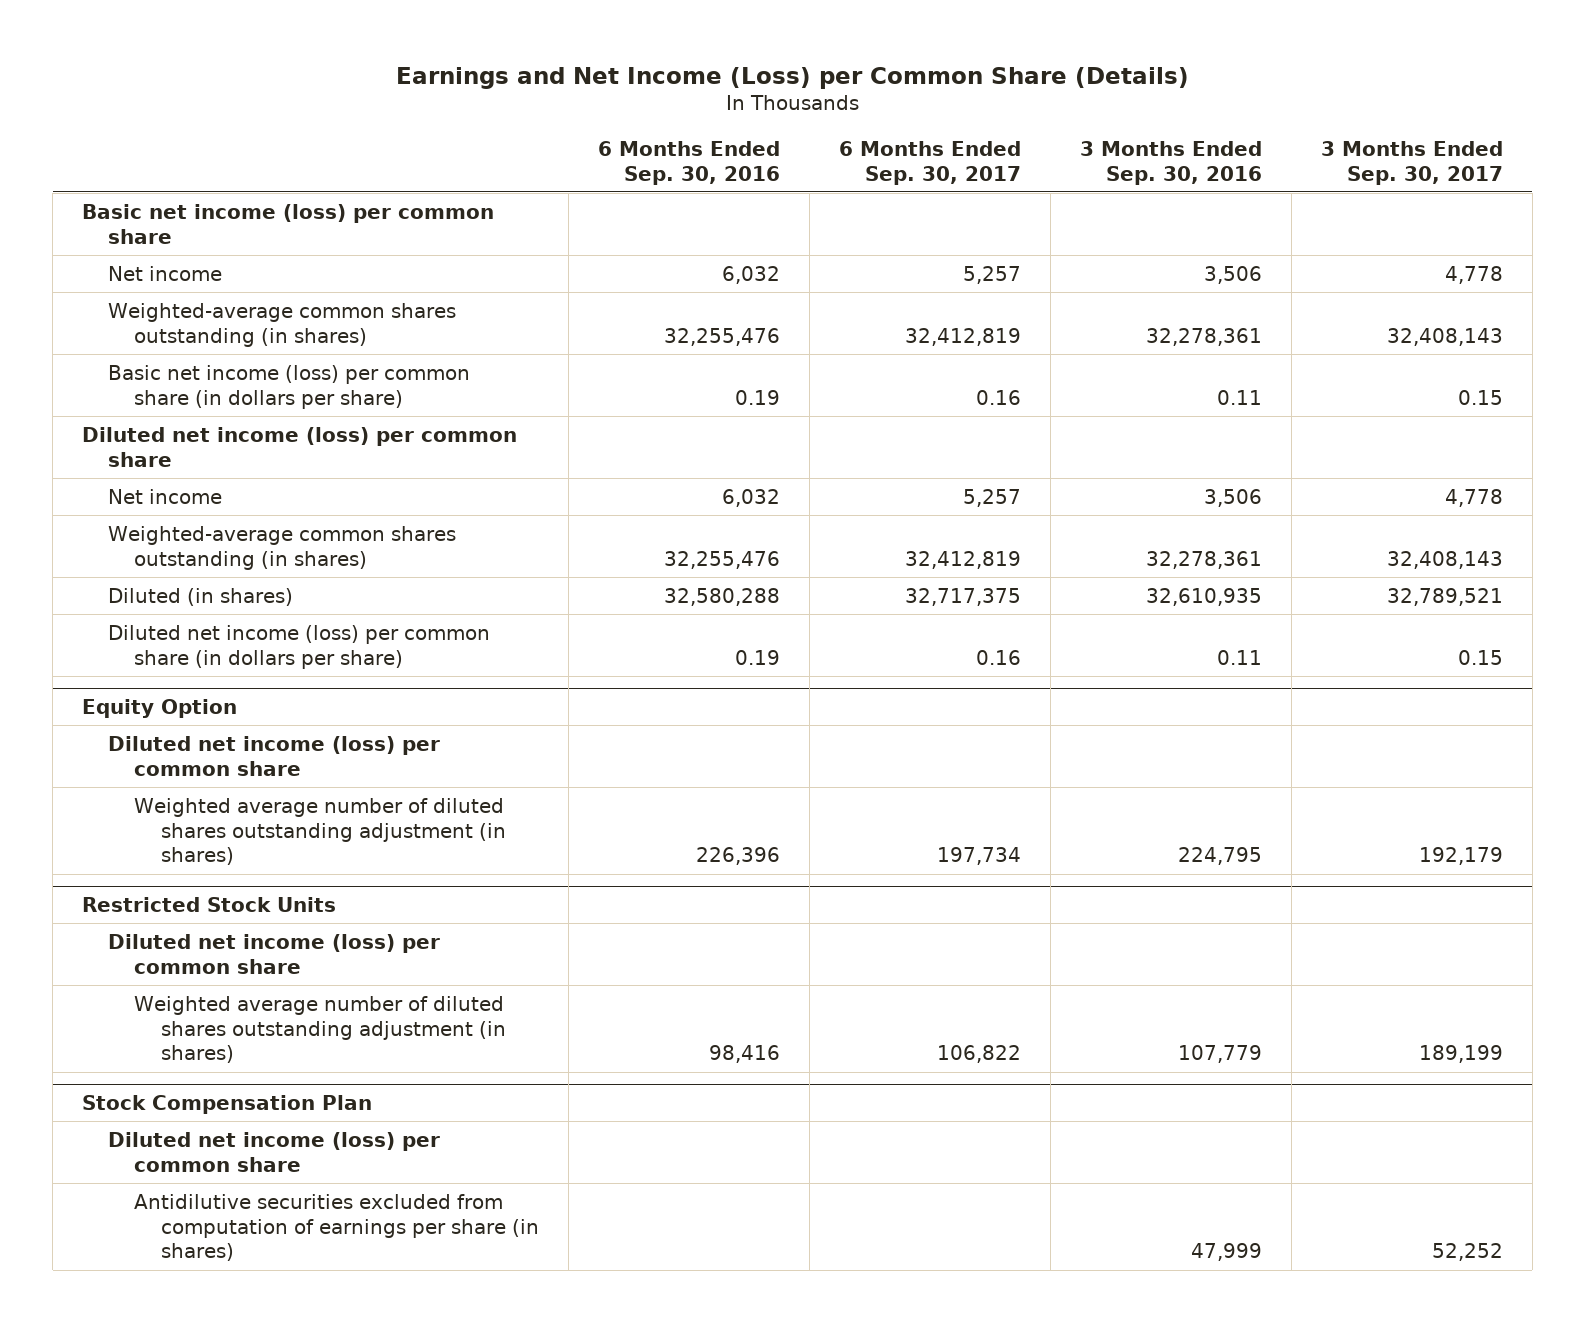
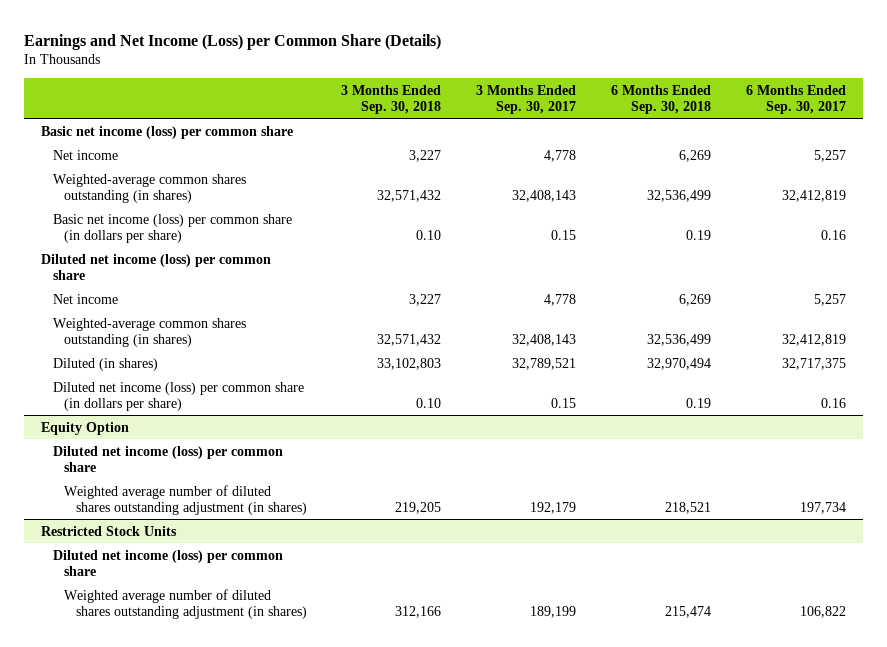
[597,140,780,185] 6 Months Ended Sep. 30, 2016 -> none
[1079,140,1262,185] 3 Months Ended Sep. 30, 2016 -> none
none -> [341,84,442,114] 3 Months Ended Sep. 30, 2018
none -> [610,84,711,114] 6 Months Ended Sep. 30, 2018
[82,1095,373,1115] Stock Compensation Plan -> none
[108,1131,441,1172] Diluted net income (loss) per common share -> none
[134,1193,539,1262] Antidilutive securities excluded from computation of earnings per share (in shares) -> none

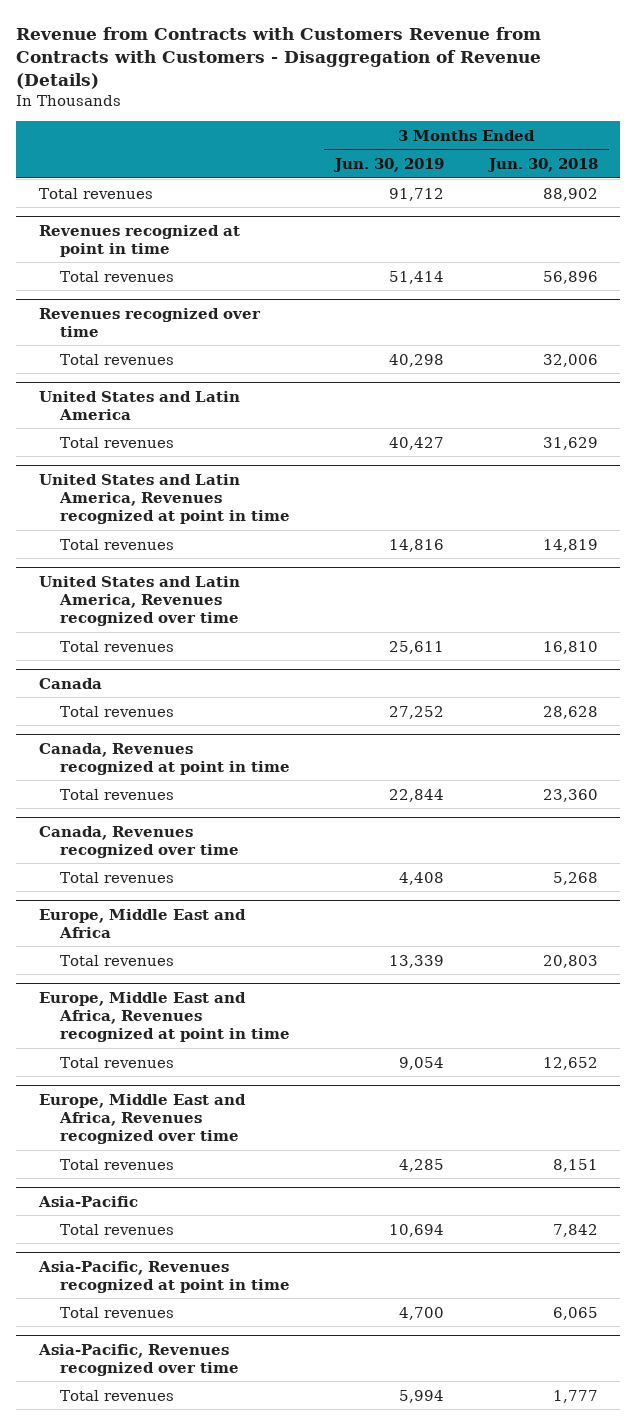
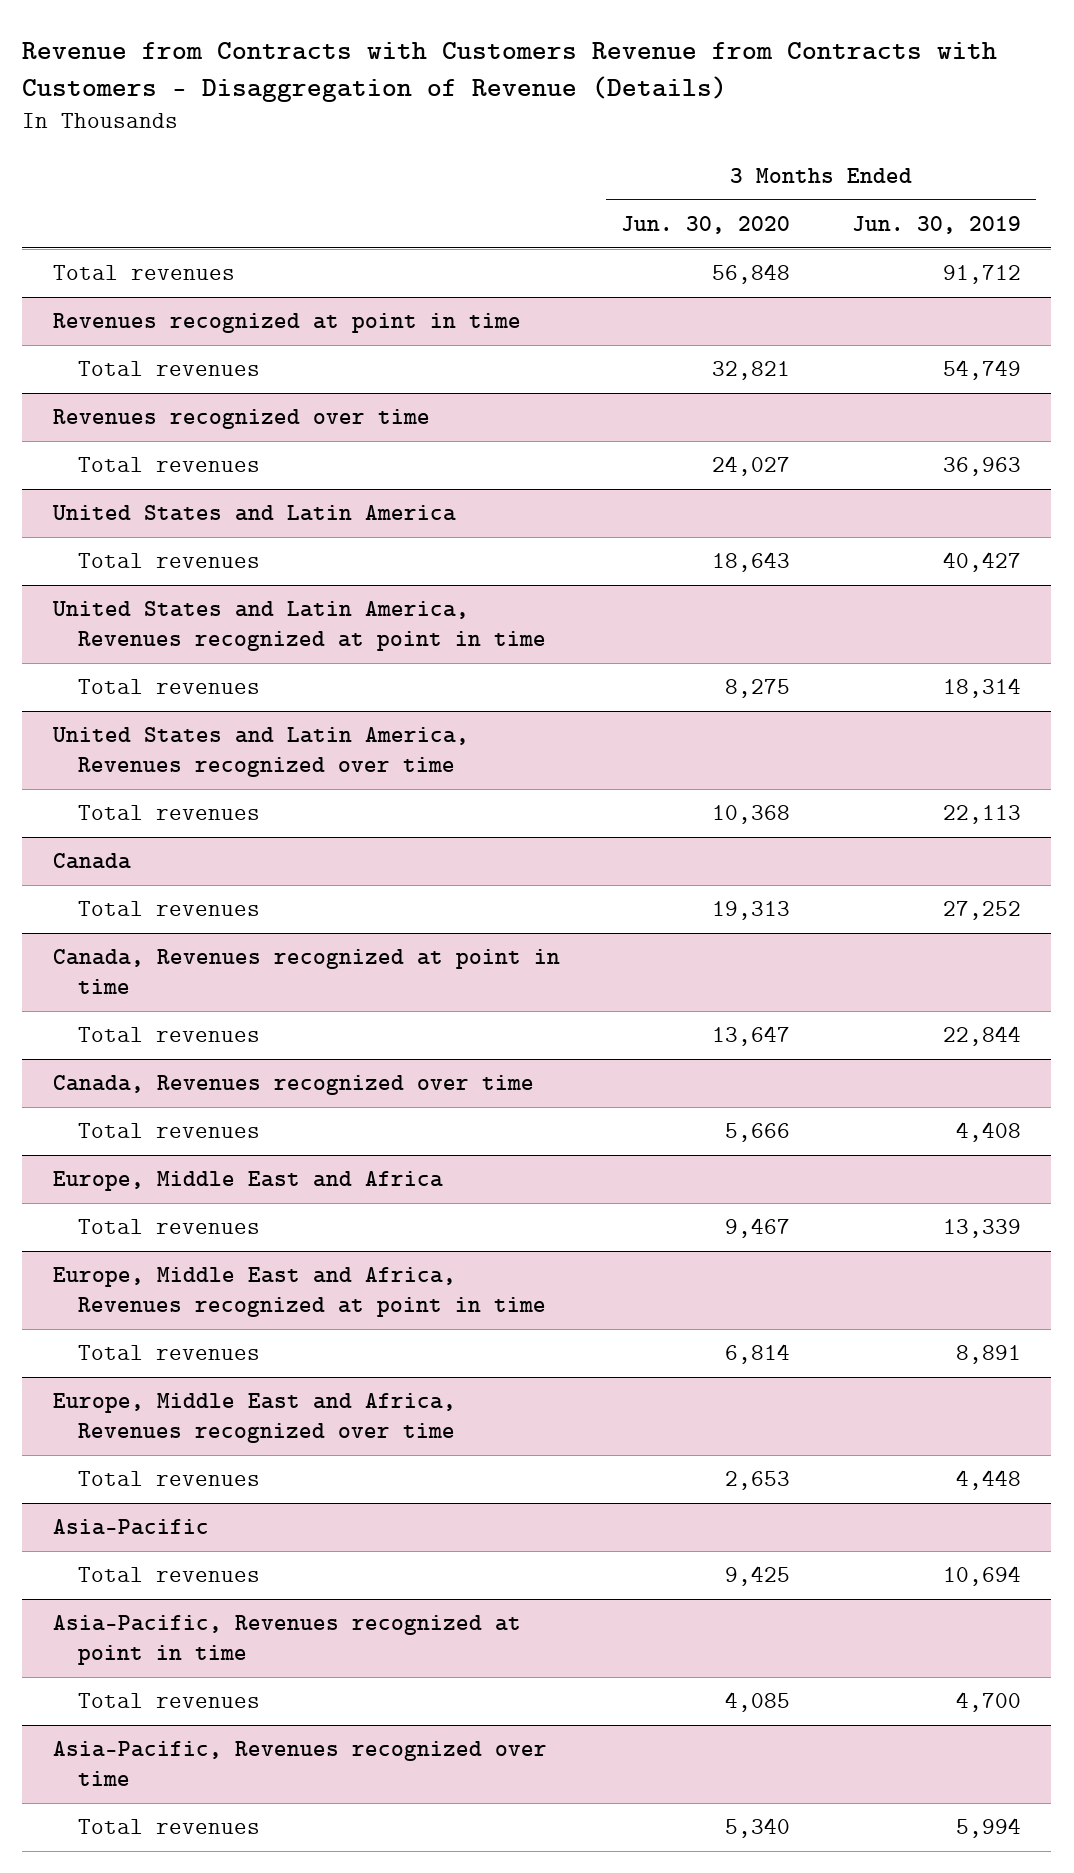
[486,157,598,172] Jun. 30, 2018 -> none
none -> [621,215,791,234] Jun. 30, 2020
[388,270,444,284] 51,414 -> [942,360,1021,381] 54,749
[388,353,444,367] 40,298 -> [942,457,1021,477] 36,963
[388,538,444,552] 14,816 -> [942,678,1021,699] 18,314
[388,640,444,654] 25,611 -> [942,805,1021,825] 22,113
[398,1056,444,1070] 9,054 -> [955,1345,1021,1365] 8,891
[398,1158,444,1172] 4,285 -> [955,1470,1021,1491] 4,448

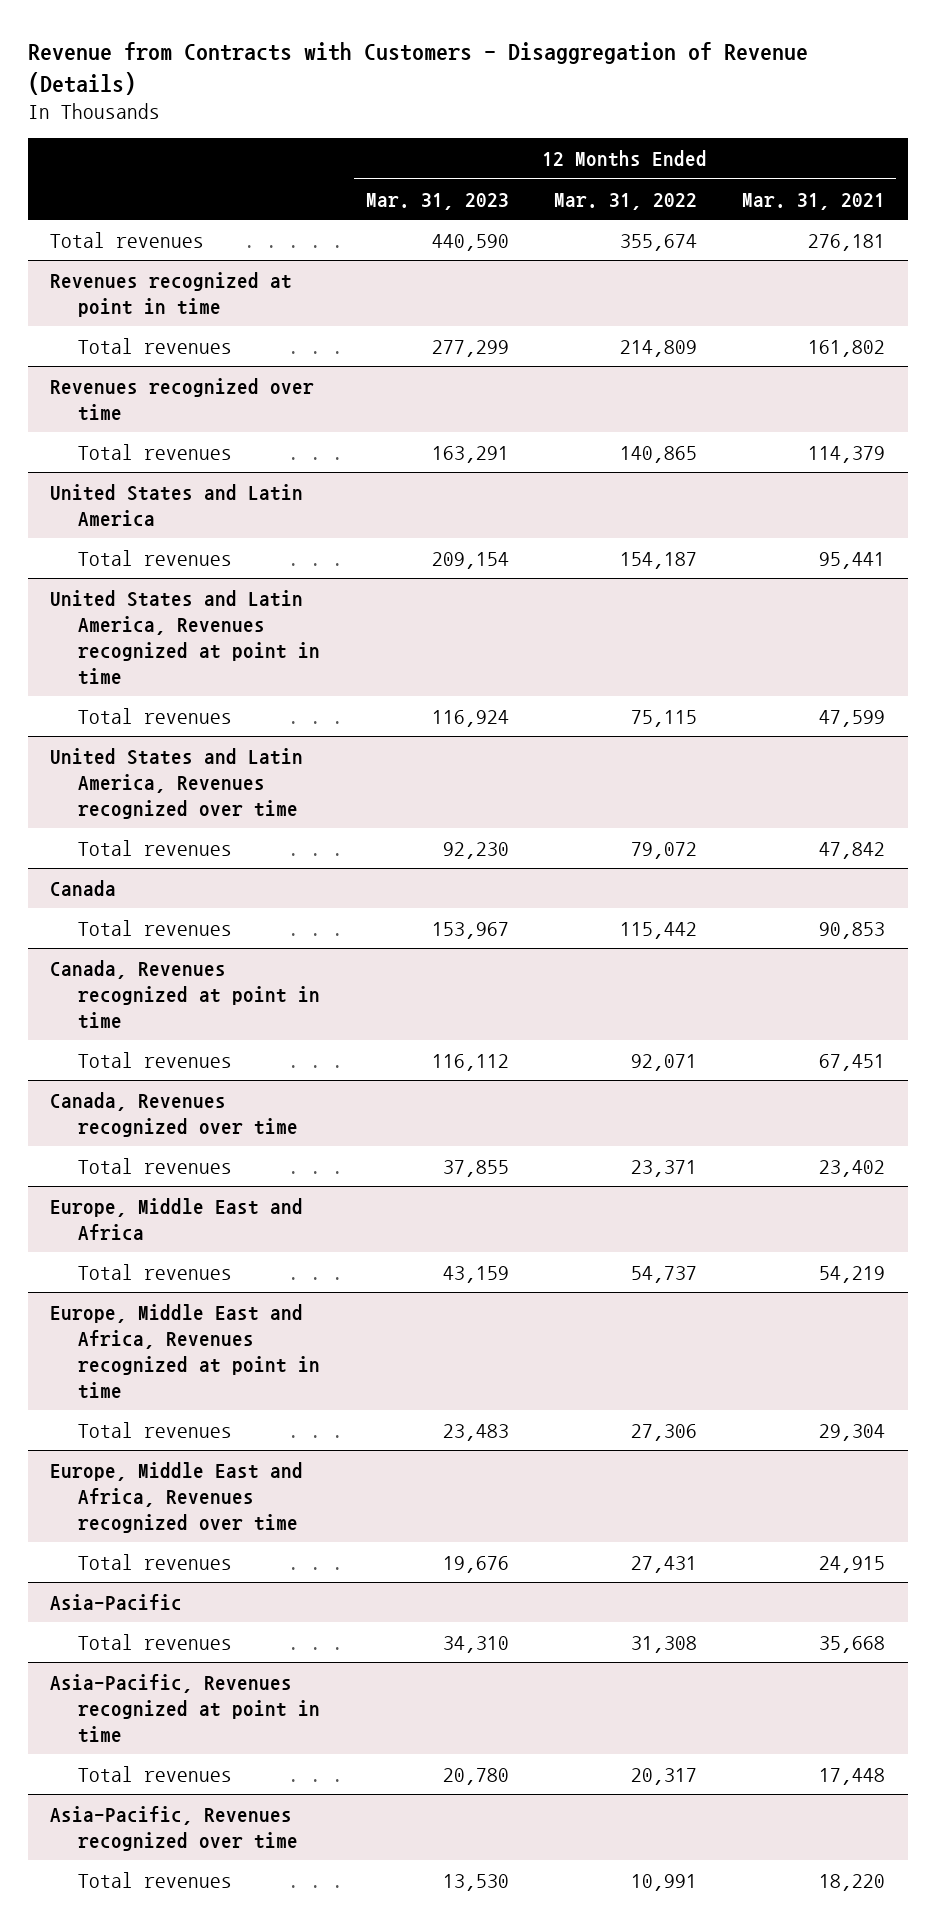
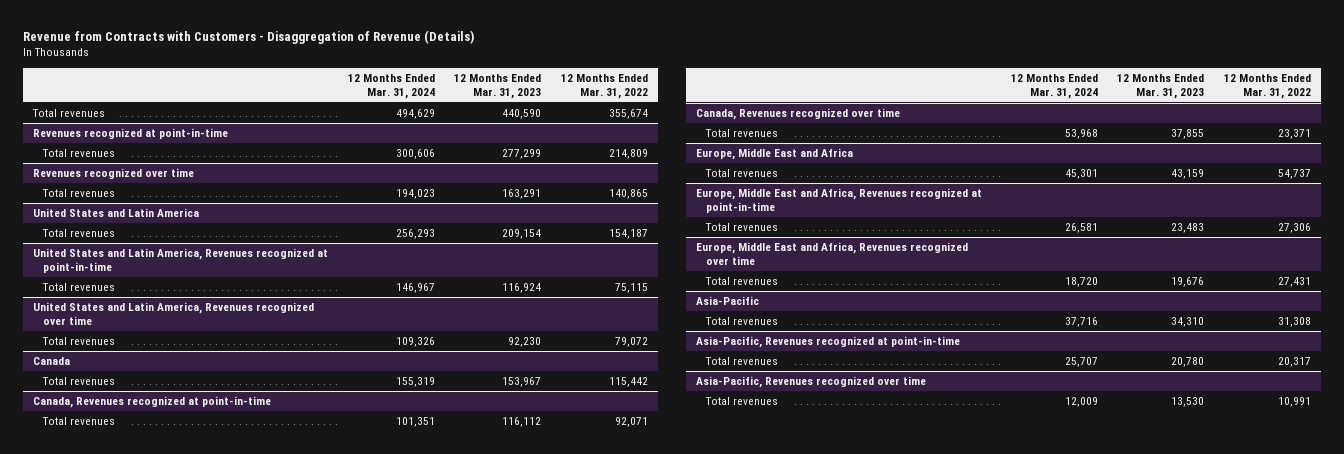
[742,192,886,210] Mar. 31, 2021 -> none
none -> [347,73,435,100] 12 Months Ended Mar. 31, 2024
[50,271,293,317] Revenues recognized at point in time -> [32,128,228,140] Revenues recognized at point-in-time
[50,589,321,685] United States and Latin America, Revenues recognized at point in time -> [32,248,328,274] United States and Latin America, Revenues recognized at point-in-time
[50,959,321,1029] Canada, Revenues recognized at point in time -> [32,396,271,409] Canada, Revenues recognized at point-in-time
[50,1303,321,1399] Europe, Middle East and Africa, Revenues recognized at point in time -> [696,188,983,214] Europe, Middle East and Africa, Revenues recognized at point-in-time
[50,1673,321,1743] Asia-Pacific, Revenues recognized at point in time -> [696,336,961,349] Asia-Pacific, Revenues recognized at point-in-time

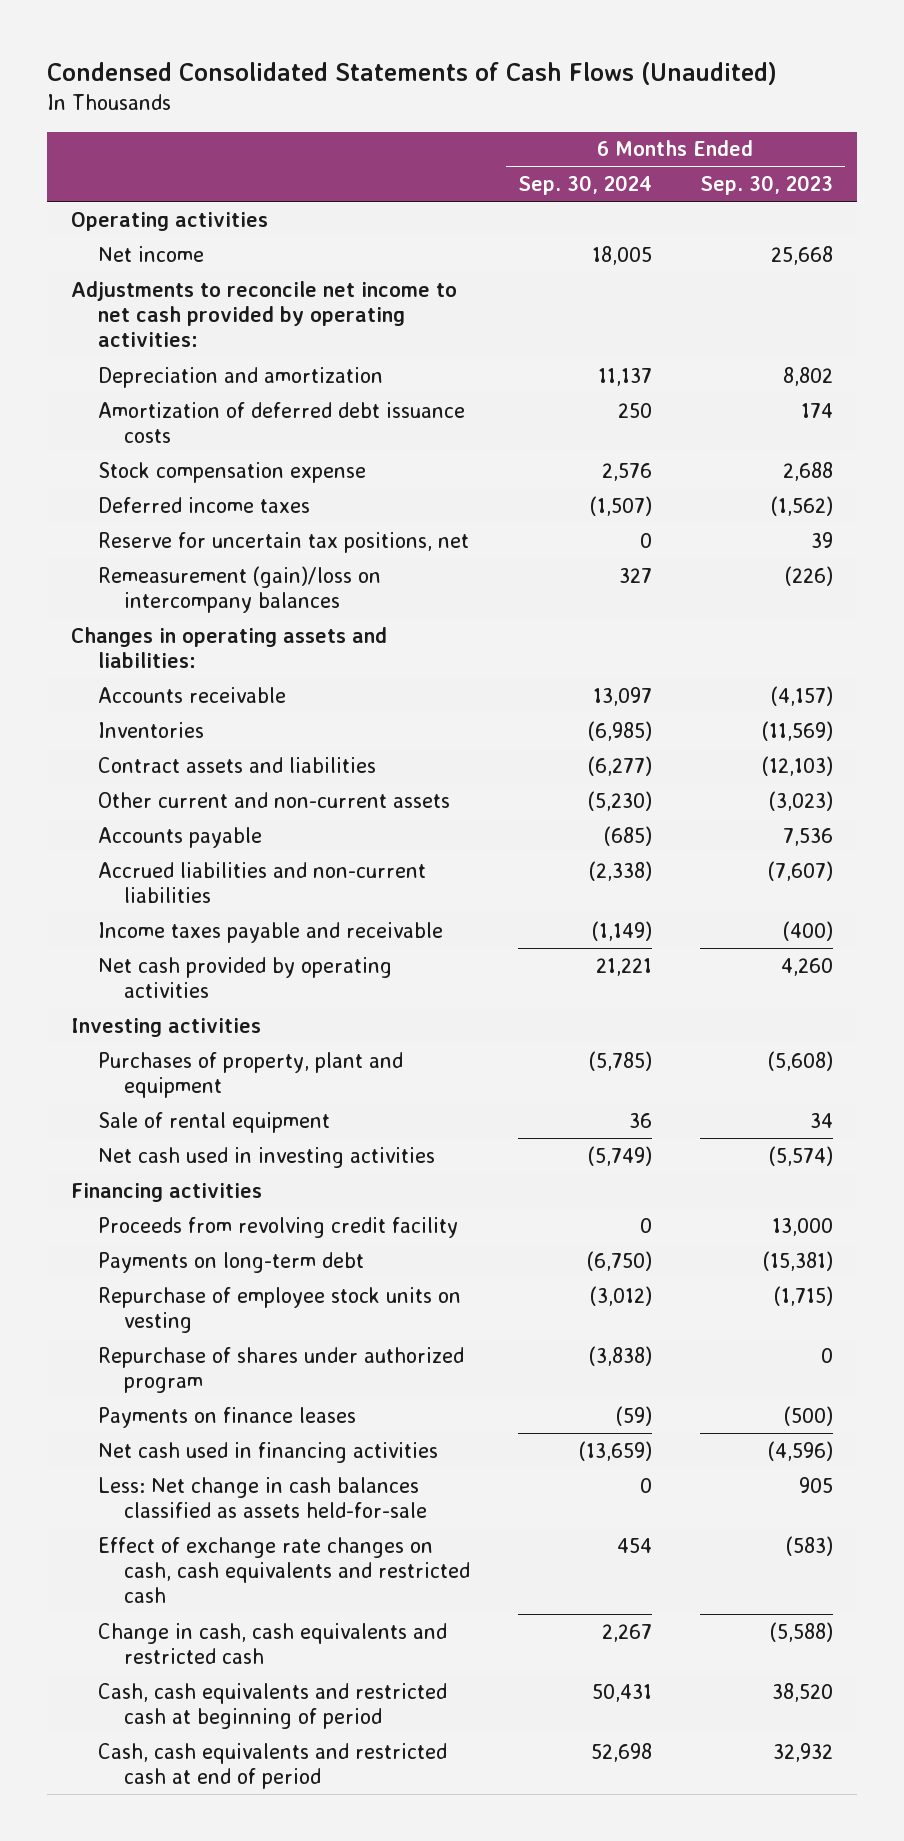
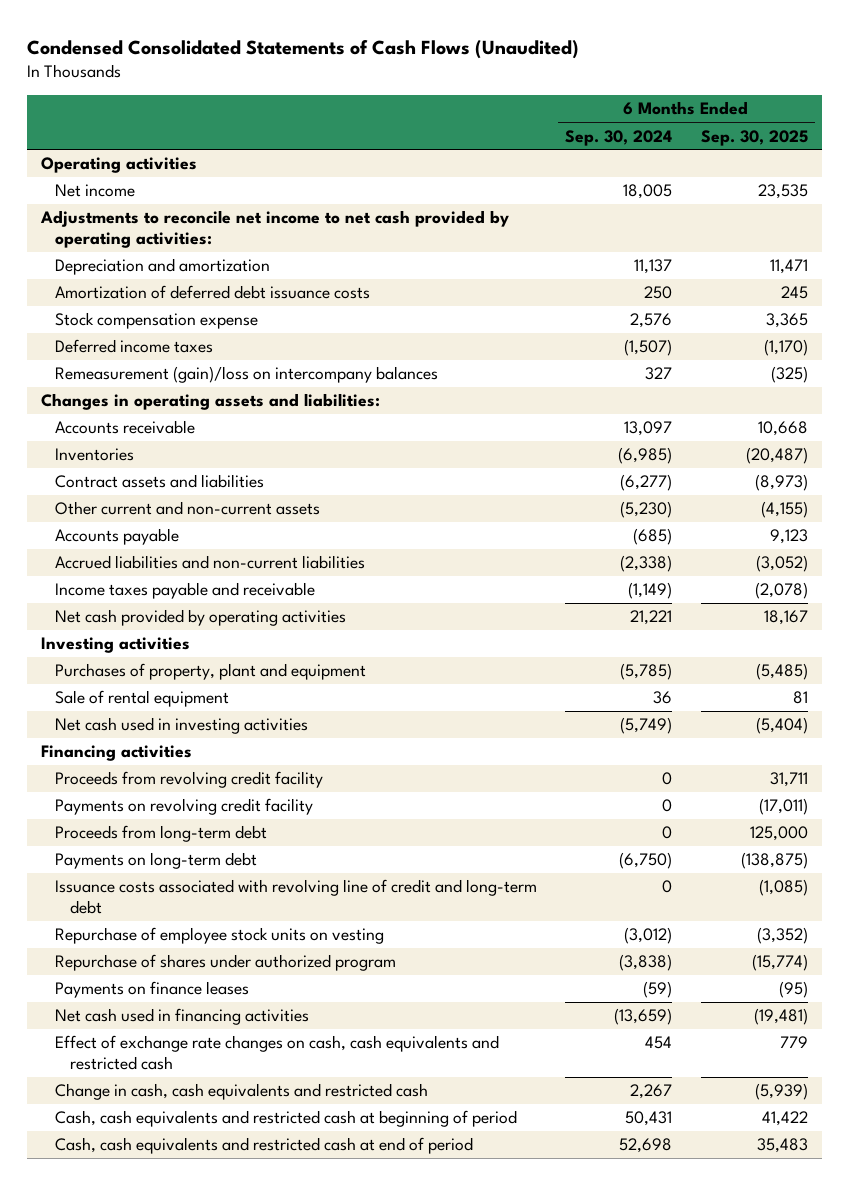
[699,175,833,196] Sep. 30, 2023 -> none
none -> [700,129,808,146] Sep. 30, 2025
[97,531,469,553] Reserve for uncertain tax positions, net -> none
none -> [55,798,314,816] Payments on revolving credit facility
none -> [55,825,268,843] Proceeds from long-term debt
none -> [55,879,538,915] Issuance costs associated with revolving line of credit and long-term debt
[97,1476,427,1519] Less: Net change in cash balances classified as assets held-for-sale -> none

